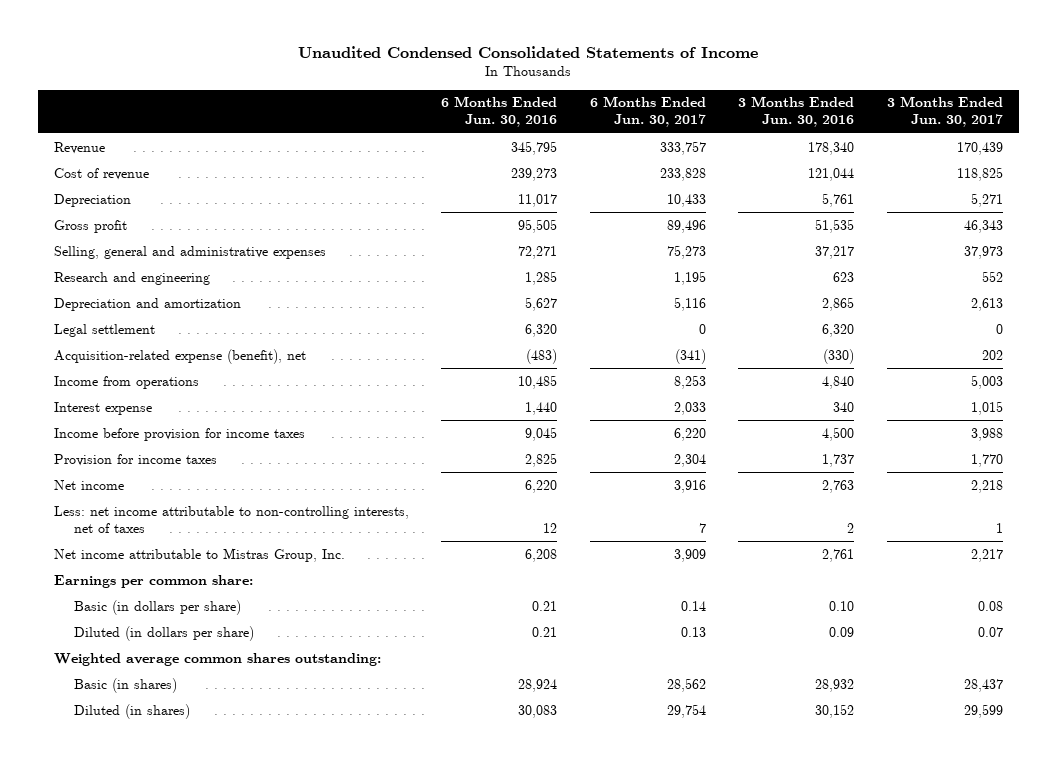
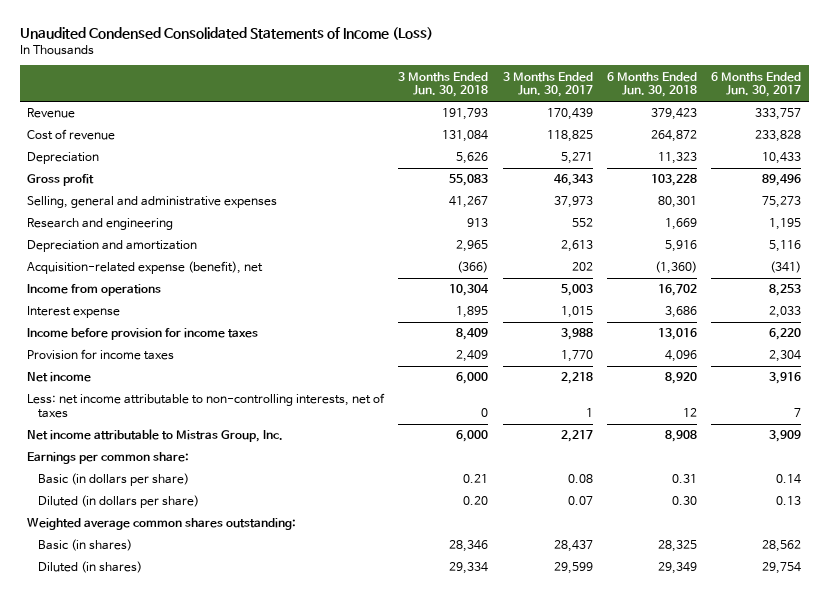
[298,46,759,59] Unaudited Condensed Consolidated Statements of Income -> [19,26,433,40] Unaudited Condensed Consolidated Statements of Income (Loss)
[441,96,558,128] 6 Months Ended Jun. 30, 2016 -> none
[738,96,855,128] 3 Months Ended Jun. 30, 2016 -> none
none -> [398,71,489,98] 3 Months Ended Jun. 30, 2018
none -> [606,71,697,98] 6 Months Ended Jun. 30, 2018
[53,323,155,337] Legal settlement -> none

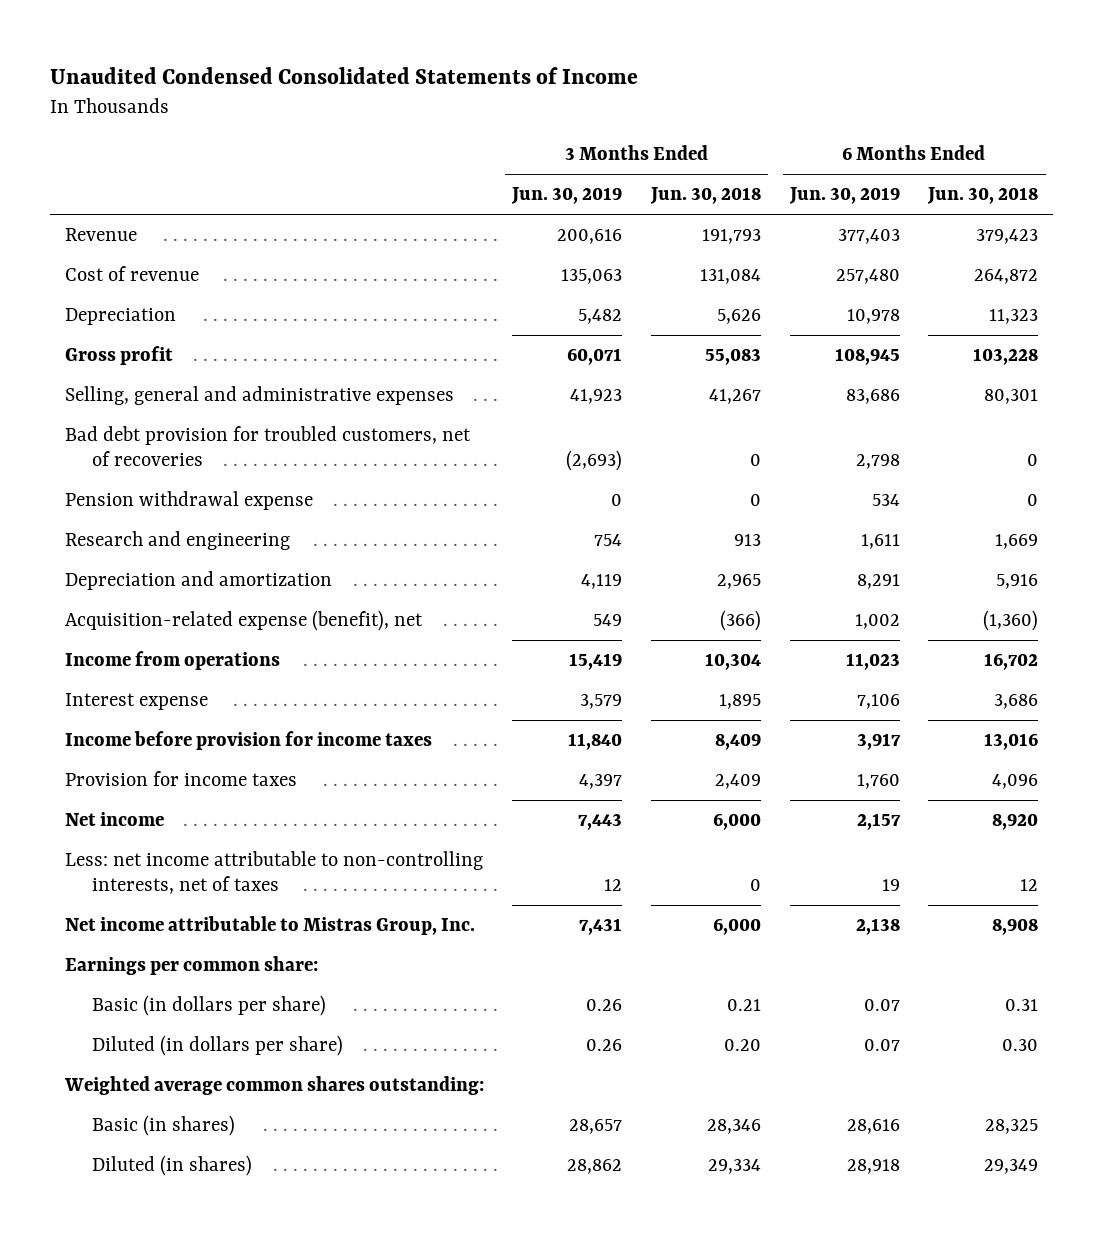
[19,26,433,40] Unaudited Condensed Consolidated Statements of Income (Loss) -> [50,66,639,84] Unaudited Condensed Consolidated Statements of Income
[502,71,593,98] 3 Months Ended Jun. 30, 2017 -> none
[711,71,802,98] 6 Months Ended Jun. 30, 2017 -> none
none -> [511,187,623,205] Jun. 30, 2019
none -> [788,187,900,205] Jun. 30, 2019
none -> [64,426,471,467] Bad debt provision for troubled customers, net of recoveries
none -> [64,491,313,511] Pension withdrawal expense

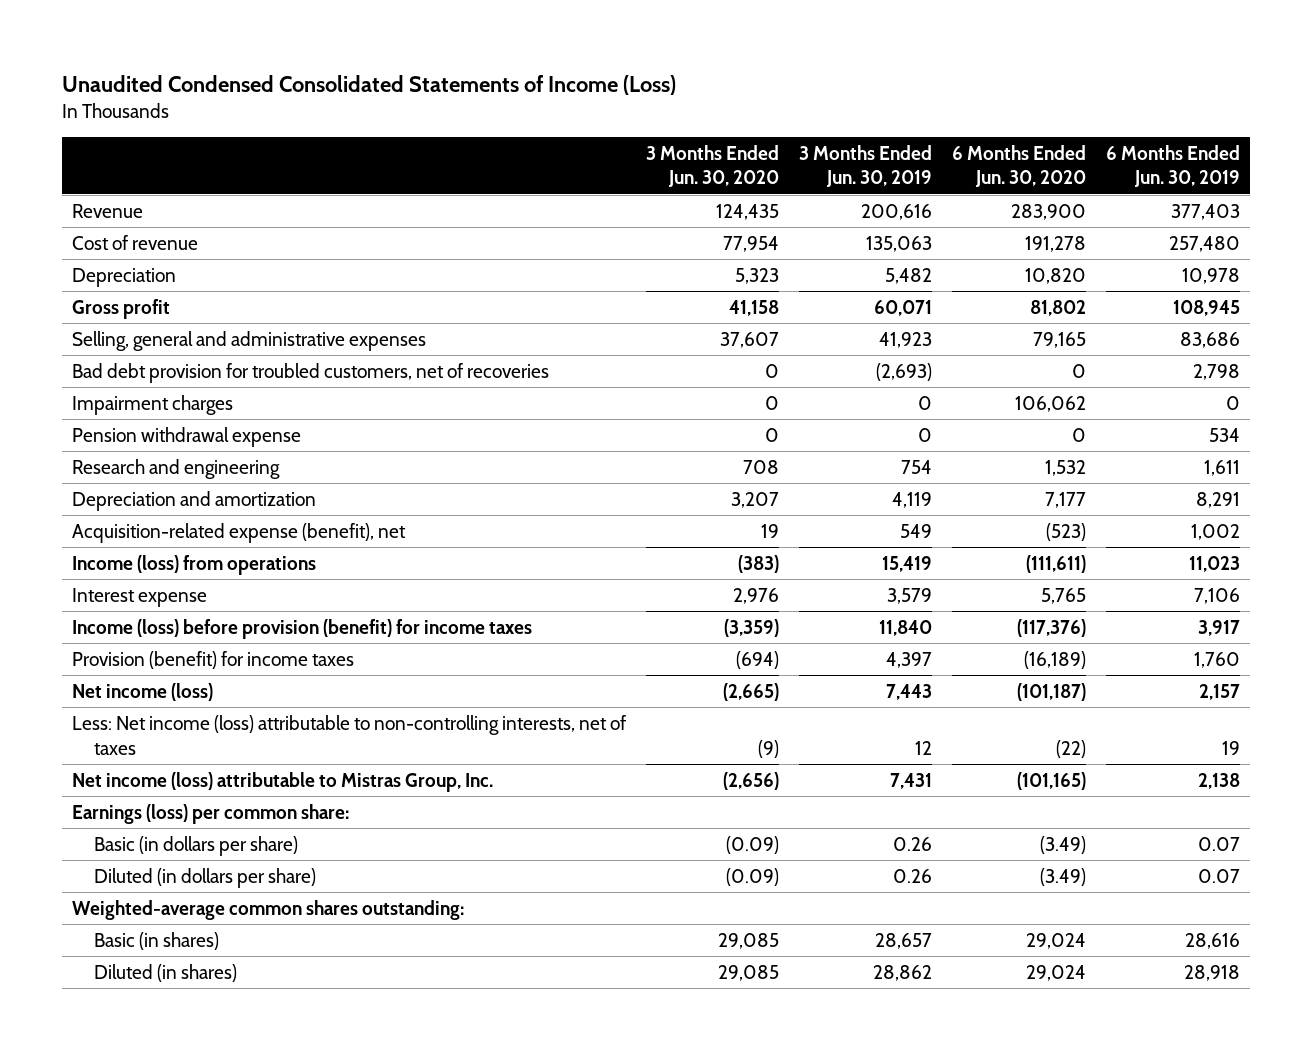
[50,66,639,84] Unaudited Condensed Consolidated Statements of Income -> [62,75,677,96] Unaudited Condensed Consolidated Statements of Income (Loss)
[650,187,762,205] Jun. 30, 2018 -> none
[927,187,1039,205] Jun. 30, 2018 -> none
none -> [646,144,780,188] 3 Months Ended Jun. 30, 2020
none -> [952,144,1087,188] 6 Months Ended Jun. 30, 2020
none -> [72,394,234,415] Impairment charges
[64,651,280,671] Income from operations -> [72,554,317,575] Income (loss) from operations
[64,731,432,751] Income before provision for income taxes -> [72,618,533,639] Income (loss) before provision (benefit) for income taxes
[64,771,297,787] Provision for income taxes -> [72,650,355,669] Provision (benefit) for income taxes
[64,812,164,827] Net income -> [72,682,214,701] Net income (loss)
[64,851,483,895] Less: net income attributable to non-controlling interests, net of taxes -> [72,714,628,755] Less: Net income (loss) attributable to non-controlling interests, net of taxes
[64,916,475,936] Net income attributable to Mistras Group, Inc. -> [72,771,494,792] Net income (loss) attributable to Mistras Group, Inc.
[64,956,318,976] Earnings per common share: -> [72,803,350,824] Earnings (loss) per common share:
[63,1076,484,1096] Weighted average common shares outstanding: -> [72,899,465,920] Weighted-average common shares outstanding:

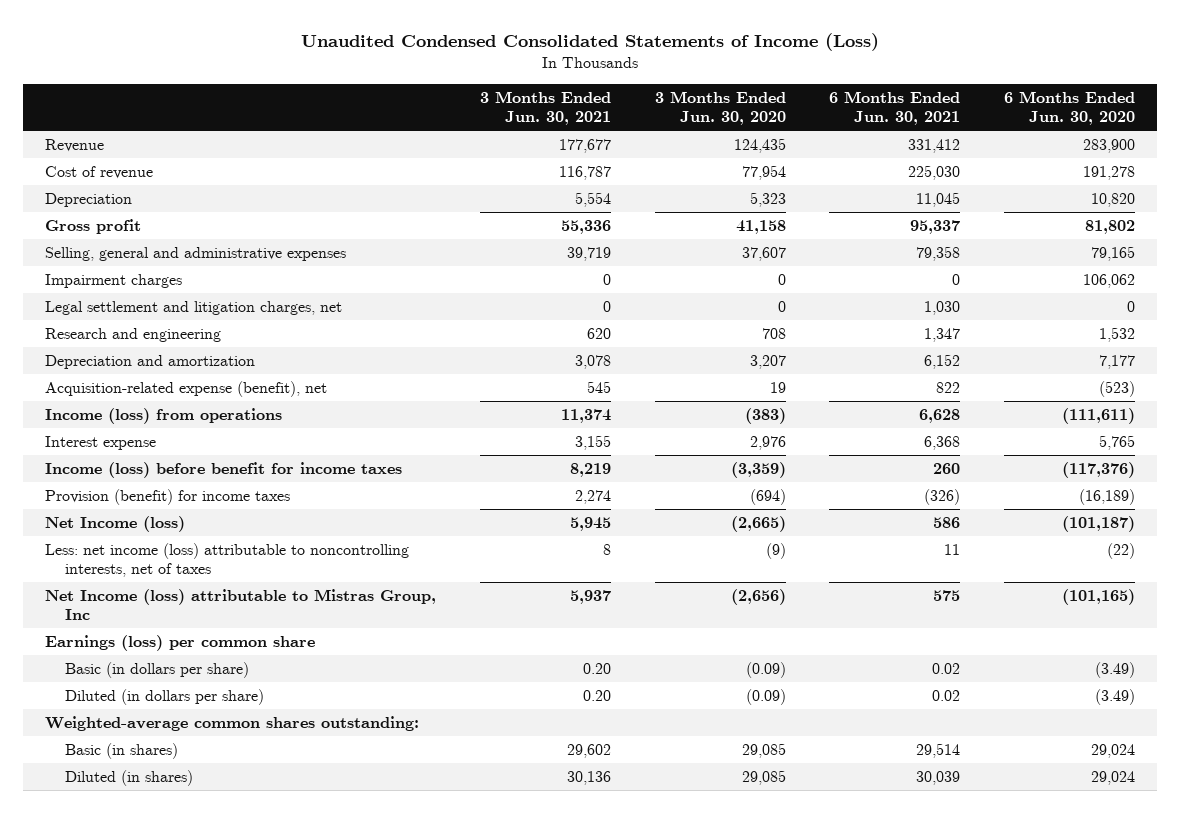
[799,144,933,188] 3 Months Ended Jun. 30, 2019 -> none
[1106,144,1241,188] 6 Months Ended Jun. 30, 2019 -> none
none -> [479,91,611,126] 3 Months Ended Jun. 30, 2021
none -> [829,91,961,126] 6 Months Ended Jun. 30, 2021
[72,362,550,383] Bad debt provision for troubled customers, net of recoveries -> none
[72,426,302,447] Pension withdrawal expense -> none
none -> [44,301,342,316] Legal settlement and litigation charges, net
[72,618,533,639] Income (loss) before provision (benefit) for income taxes -> [44,462,402,479] Income (loss) before benefit for income taxes
[72,682,214,701] Net income (loss) -> [44,516,185,533] Net Income (loss)
[72,714,628,755] Less: Net income (loss) attributable to non-controlling interests, net of taxes -> [44,543,409,578] Less: net income (loss) attributable to noncontrolling interests, net of taxes
[72,771,494,792] Net income (loss) attributable to Mistras Group, Inc. -> [44,589,436,621] Net Income (loss) attributable to Mistras Group, Inc
[72,803,350,824] Earnings (loss) per common share: -> [44,635,315,652] Earnings (loss) per common share

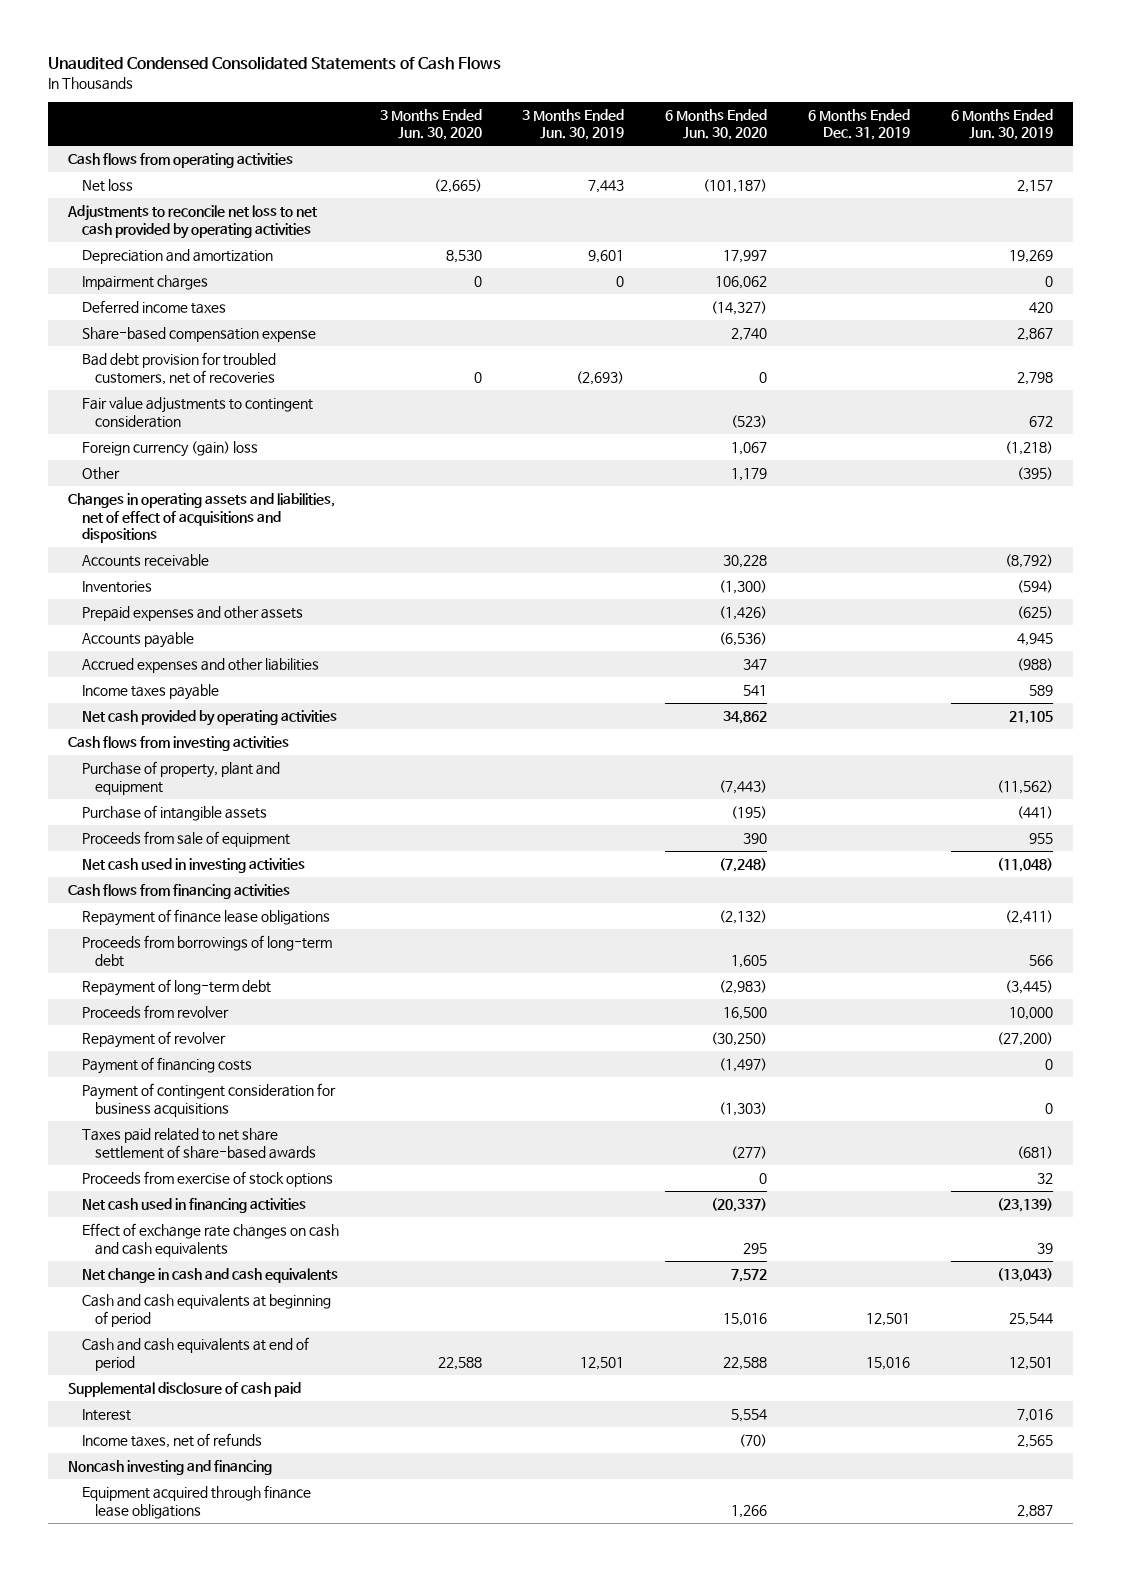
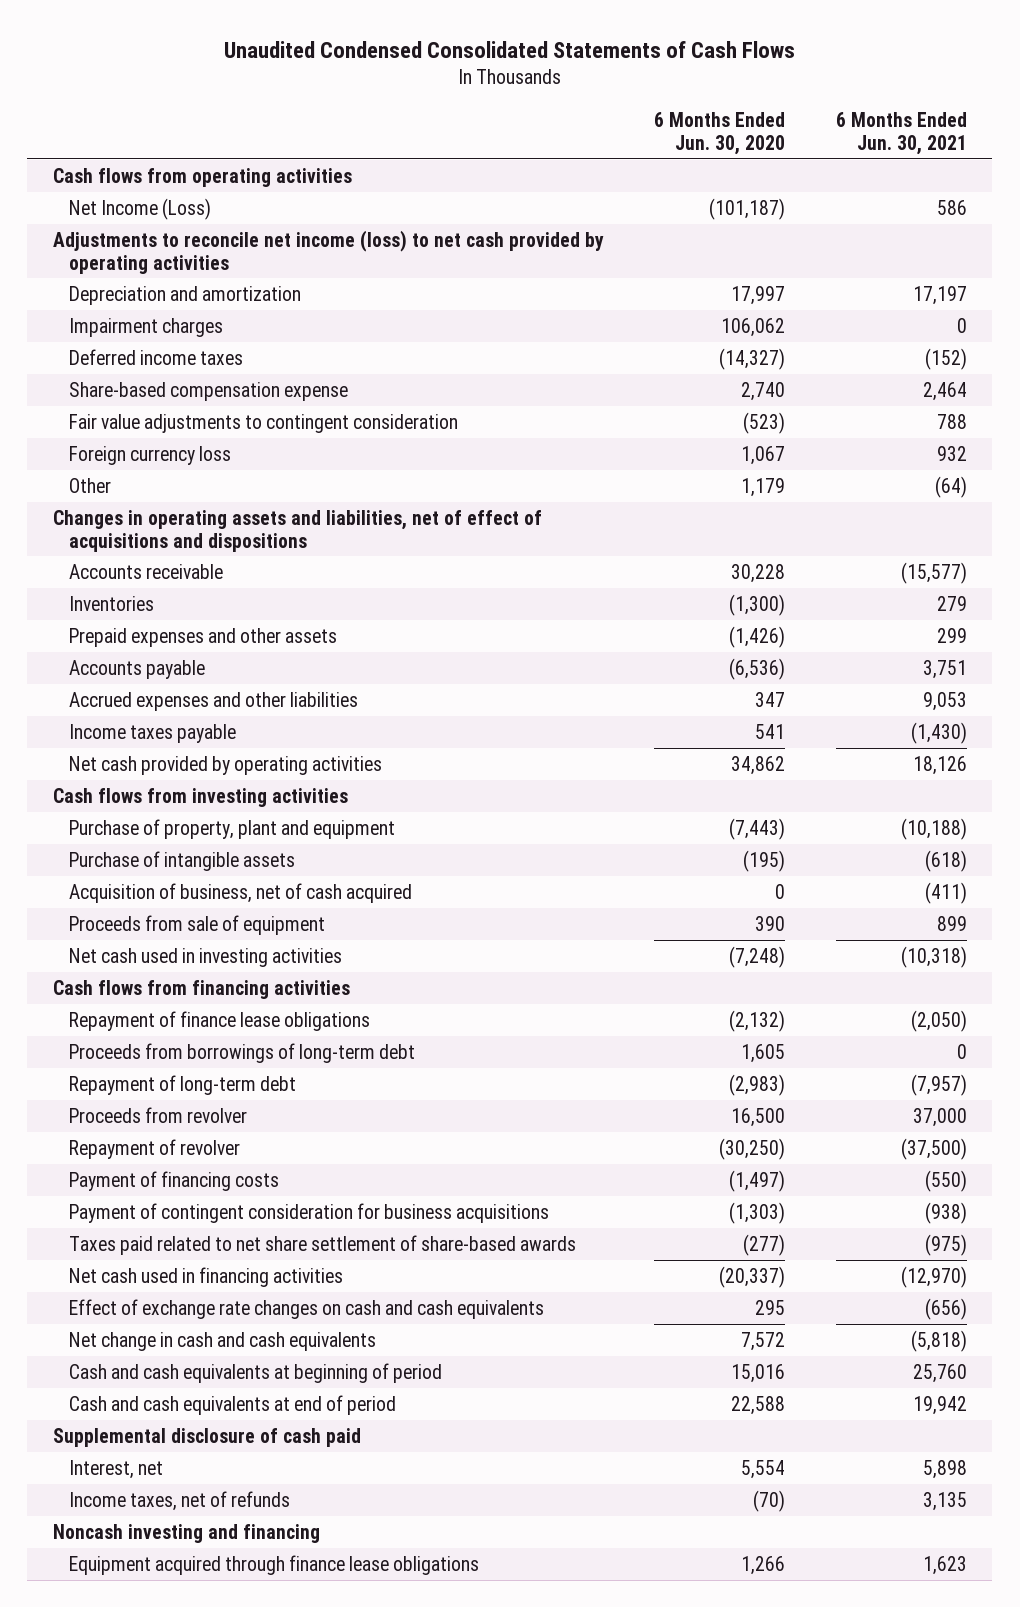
[379,108,482,141] 3 Months Ended Jun. 30, 2020 -> none
[522,108,625,141] 3 Months Ended Jun. 30, 2019 -> none
[808,108,911,141] 6 Months Ended Dec. 31, 2019 -> none
[950,108,1053,141] 6 Months Ended Jun. 30, 2019 -> none
none -> [835,111,967,155] 6 Months Ended Jun. 30, 2021
[81,178,133,192] Net loss -> [69,197,212,220] Net Income (Loss)
[67,204,318,239] Adjustments to reconcile net loss to net cash provided by operating activities -> [52,229,604,274] Adjustments to reconcile net income (loss) to net cash provided by operating activities
[81,351,276,385] Bad debt provision for troubled customers, net of recoveries -> none
[81,440,258,457] Foreign currency (gain) loss -> [69,445,232,465] Foreign currency loss
none -> [69,882,413,903] Acquisition of business, net of cash acquired
[81,1170,333,1187] Proceeds from exercise of stock options -> none
[81,1408,131,1421] Interest -> [69,1459,164,1479] Interest, net

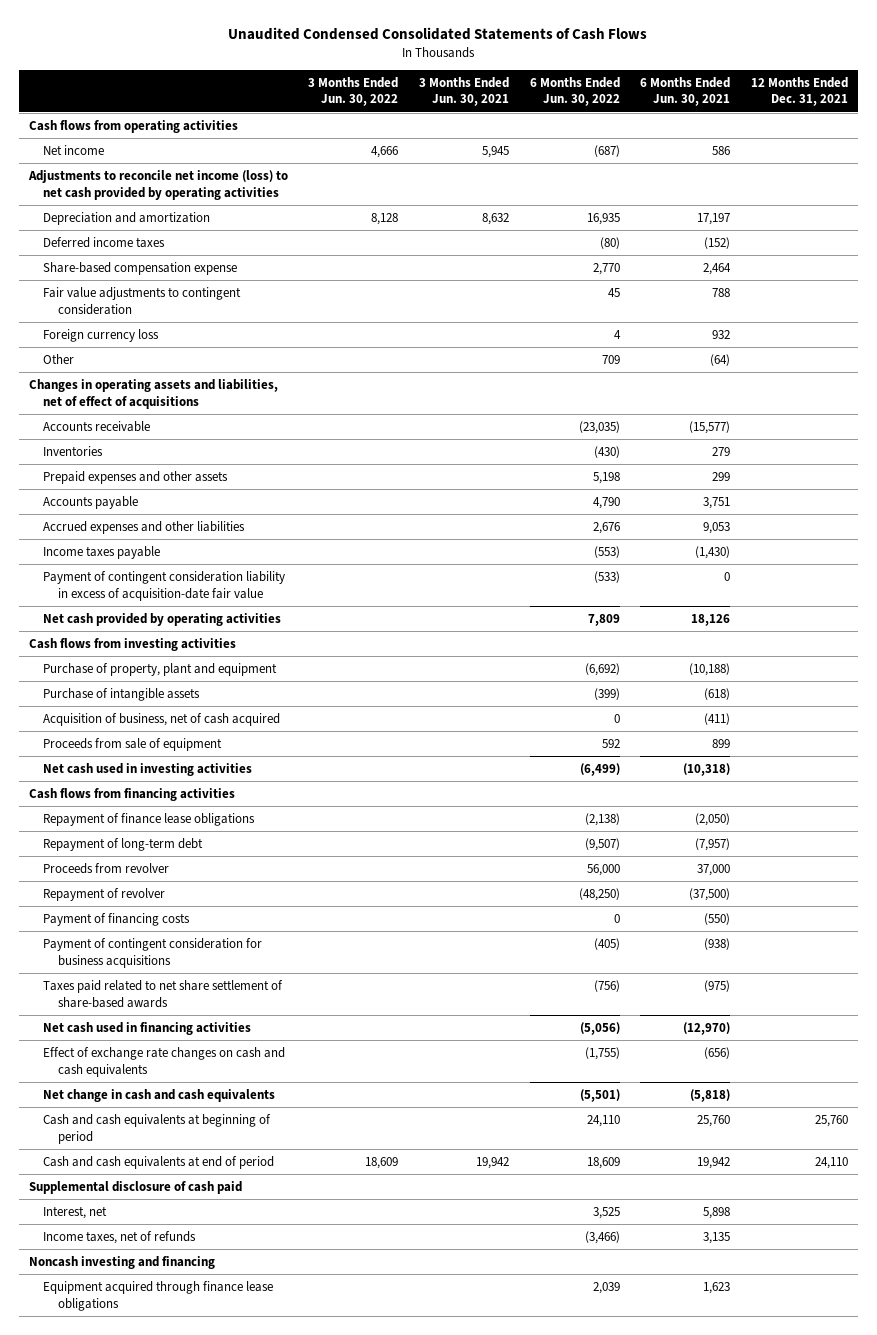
[654,111,786,155] 6 Months Ended Jun. 30, 2020 -> none
none -> [308,76,399,107] 3 Months Ended Jun. 30, 2022
none -> [419,76,510,107] 3 Months Ended Jun. 30, 2021
none -> [529,76,620,107] 6 Months Ended Jun. 30, 2022
none -> [750,76,848,107] 12 Months Ended Dec. 31, 2021
[69,197,212,220] Net Income (Loss) -> [43,144,105,155] Net income
[69,317,224,337] Impairment charges -> none
[52,509,542,552] Changes in operating assets and liabilities, net of effect of acquisitions and dispositions -> [28,378,278,409] Changes in operating assets and liabilities, net of effect of acquisitions
none -> [43,570,286,601] Payment of contingent consideration liability in excess of acquisition-date fair value
[69,1042,416,1063] Proceeds from borrowings of long-term debt -> none

